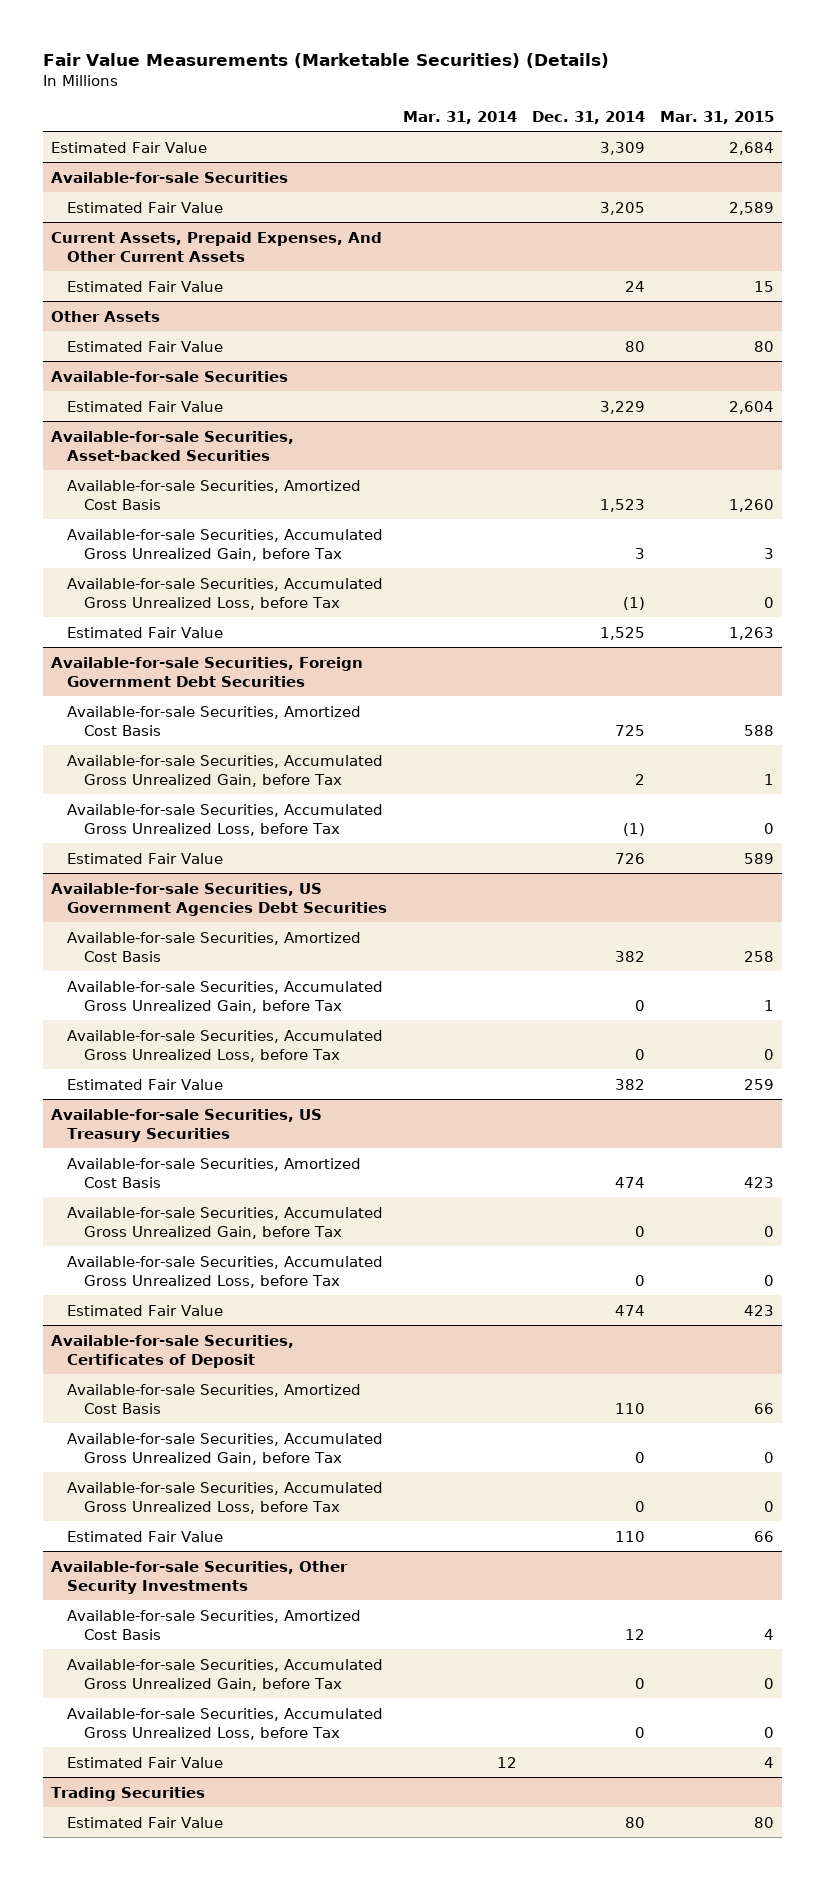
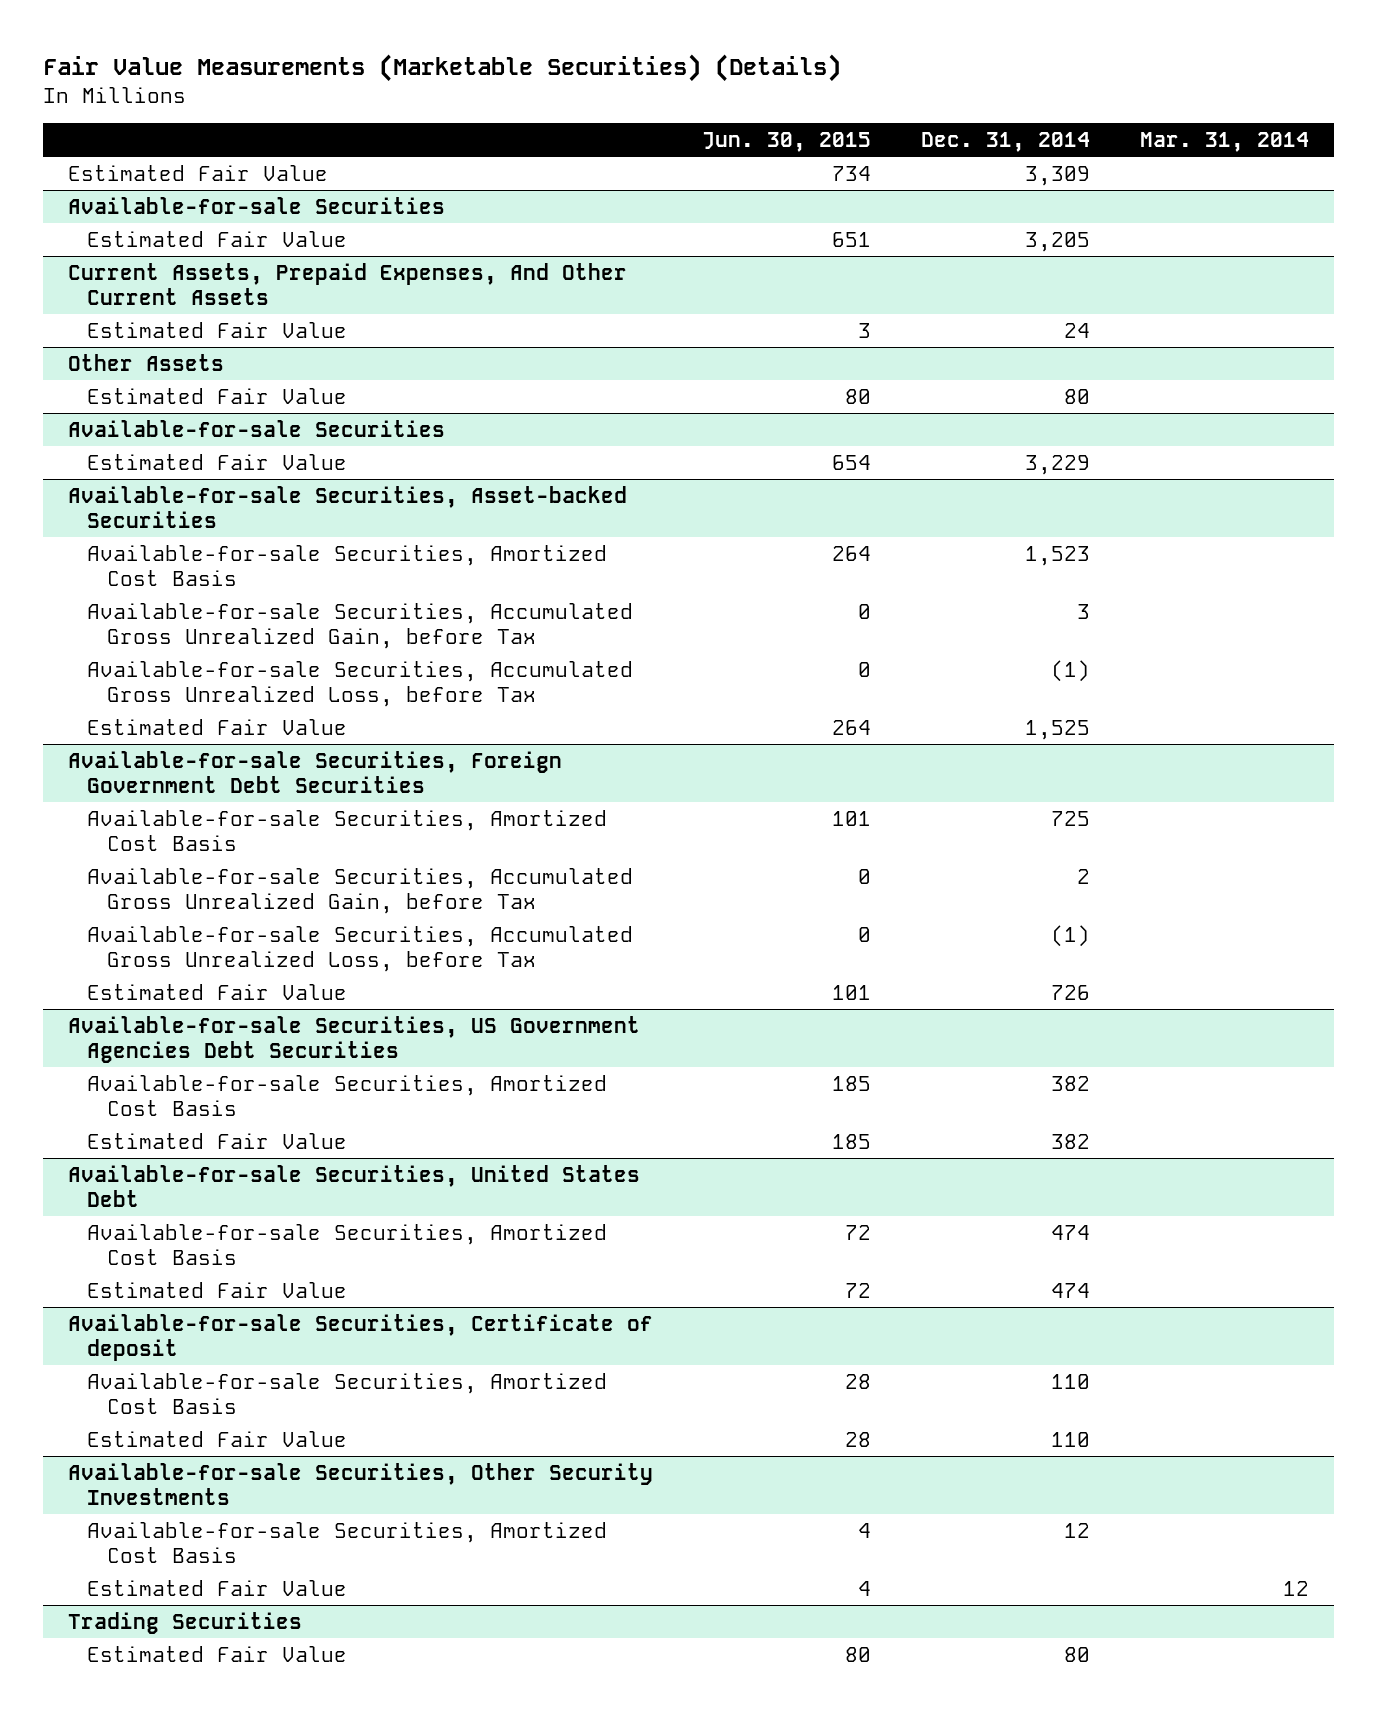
[660,110,775,124] Mar. 31, 2015 -> none
none -> [702,131,872,152] Jun. 30, 2015
[67,980,384,1013] Available-for-sale Securities, Accumulated Gross Unrealized Gain, before Tax -> none
[67,1029,384,1062] Available-for-sale Securities, Accumulated Gross Unrealized Loss, before Tax -> none
[50,1108,322,1142] Available-for-sale Securities, US Treasury Securities -> none
none -> [67,1164,640,1208] Available-for-sale Securities, United States Debt
[67,1206,384,1239] Available-for-sale Securities, Accumulated Gross Unrealized Gain, before Tax -> none
[67,1255,384,1288] Available-for-sale Securities, Accumulated Gross Unrealized Loss, before Tax -> none
[50,1334,294,1368] Available-for-sale Securities, Certificates of Deposit -> [67,1313,653,1362] Available-for-sale Securities, Certificate of deposit
[67,1432,384,1465] Available-for-sale Securities, Accumulated Gross Unrealized Gain, before Tax -> none
[67,1481,384,1514] Available-for-sale Securities, Accumulated Gross Unrealized Loss, before Tax -> none
[67,1658,384,1691] Available-for-sale Securities, Accumulated Gross Unrealized Gain, before Tax -> none
[67,1707,384,1740] Available-for-sale Securities, Accumulated Gross Unrealized Loss, before Tax -> none

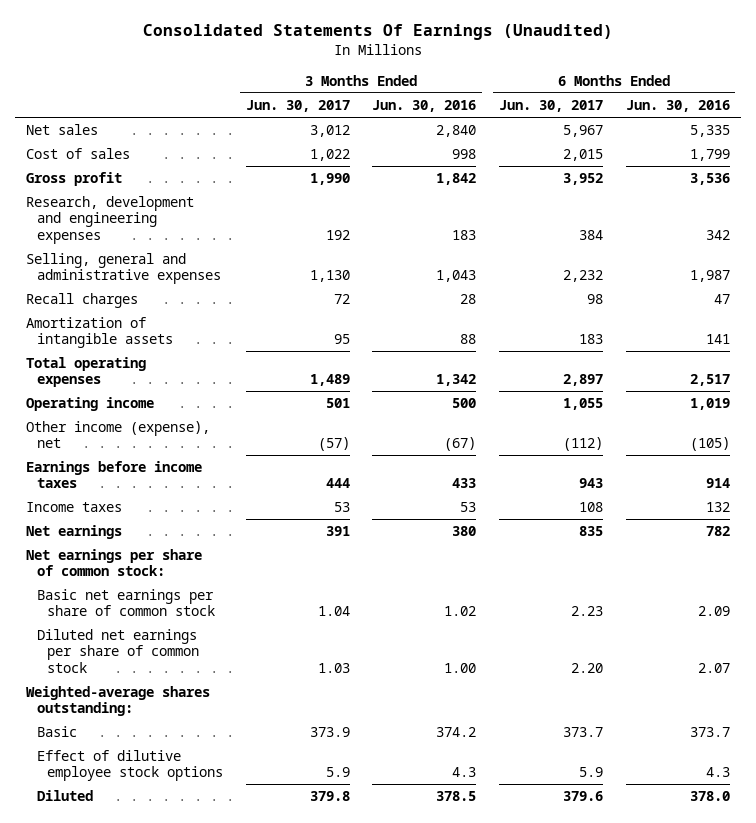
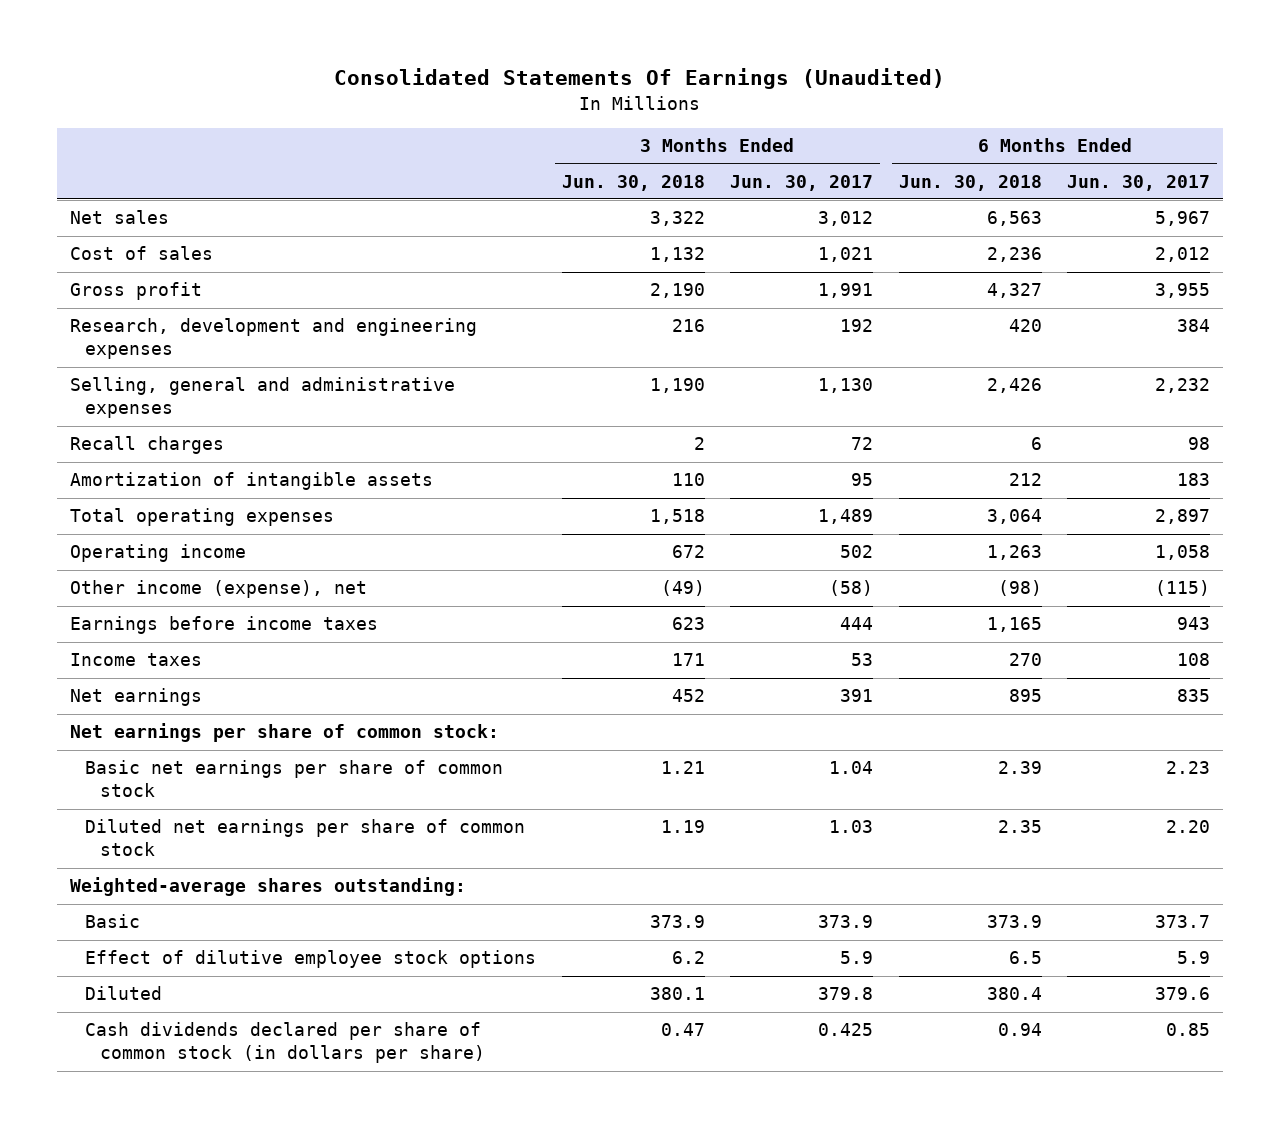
[372,99,477,112] Jun. 30, 2016 -> none
[625,99,730,112] Jun. 30, 2016 -> none
none -> [561,174,705,191] Jun. 30, 2018
none -> [898,174,1042,191] Jun. 30, 2018
[309,149,350,162] 1,022 -> [818,247,874,263] 1,021
[563,149,604,162] 2,015 -> [1155,247,1211,263] 2,012
[309,173,350,186] 1,990 -> [818,283,874,299] 1,991
[563,173,604,186] 3,952 -> [1155,283,1211,299] 3,955
[325,398,350,409] 501 -> [840,545,874,559] 502
[563,398,604,411] 1,055 -> [1155,545,1211,561] 1,058
[317,437,350,452] (57) -> [829,580,874,597] (58)
[563,437,604,452] (112) -> [1155,580,1211,597] (115)
none -> [84,1022,485,1064] Cash dividends declared per share of common stock (in dollars per share)

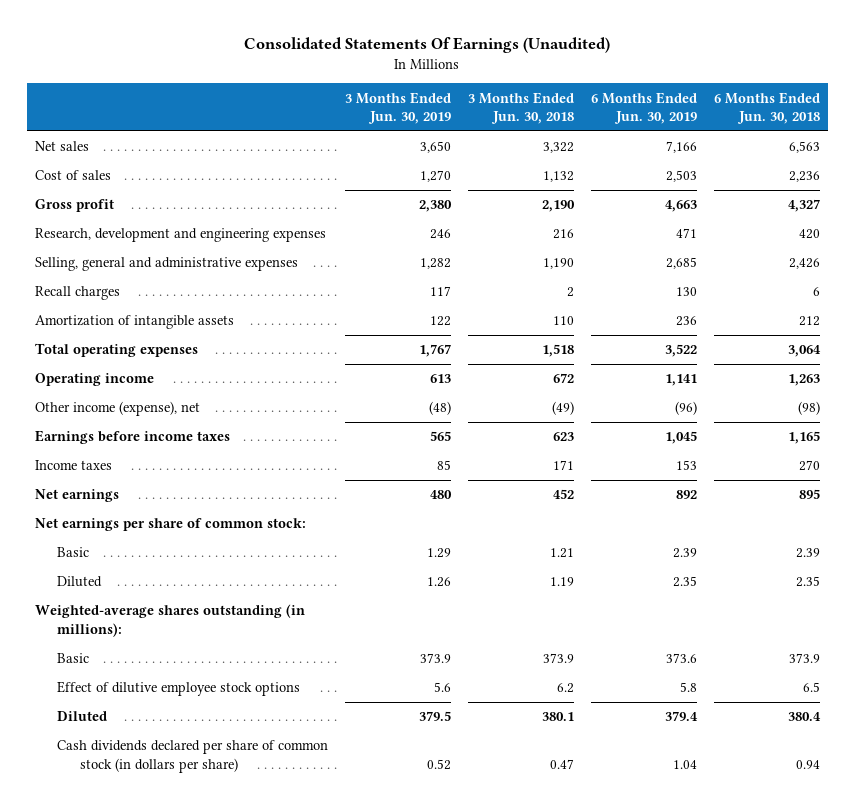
[730,174,874,191] Jun. 30, 2017 -> none
[1067,174,1211,191] Jun. 30, 2017 -> none
none -> [345,91,452,125] 3 Months Ended Jun. 30, 2019
none -> [590,91,697,125] 6 Months Ended Jun. 30, 2019
[84,760,503,798] Basic net earnings per share of common stock -> [57,547,90,558] Basic
[84,819,525,857] Diluted net earnings per share of common stock -> [57,576,103,588] Diluted
[70,877,467,897] Weighted-average shares outstanding: -> [35,604,306,637] Weighted-average shares outstanding (in millions):

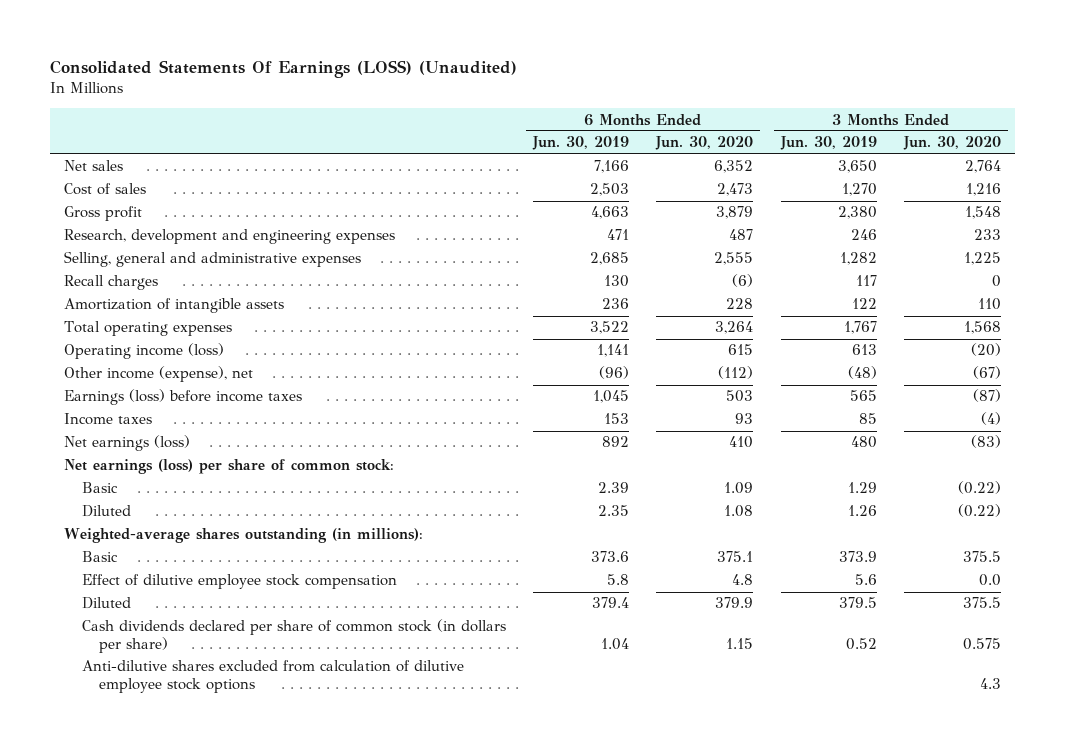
[244,37,611,54] Consolidated Statements Of Earnings (Unaudited) -> [50,60,518,79] Consolidated Statements Of Earnings (LOSS) (Unaudited)
[468,91,575,125] 3 Months Ended Jun. 30, 2018 -> none
[713,91,820,125] 6 Months Ended Jun. 30, 2018 -> none
none -> [655,136,754,151] Jun. 30, 2020
none -> [903,136,1002,151] Jun. 30, 2020
[35,373,155,387] Operating income -> [63,343,224,360] Operating income (loss)
[35,430,231,445] Earnings before income taxes -> [63,389,302,406] Earnings (loss) before income taxes
[35,489,120,503] Net earnings -> [63,435,190,452] Net earnings (loss)
[35,518,307,532] Net earnings per share of common stock: -> [63,459,394,475] Net earnings (loss) per share of common stock:
[57,681,301,697] Effect of dilutive employee stock options -> [81,574,397,590] Effect of dilutive employee stock compensation
none -> [81,660,464,694] Anti-dilutive shares excluded from calculation of dilutive employee stock options

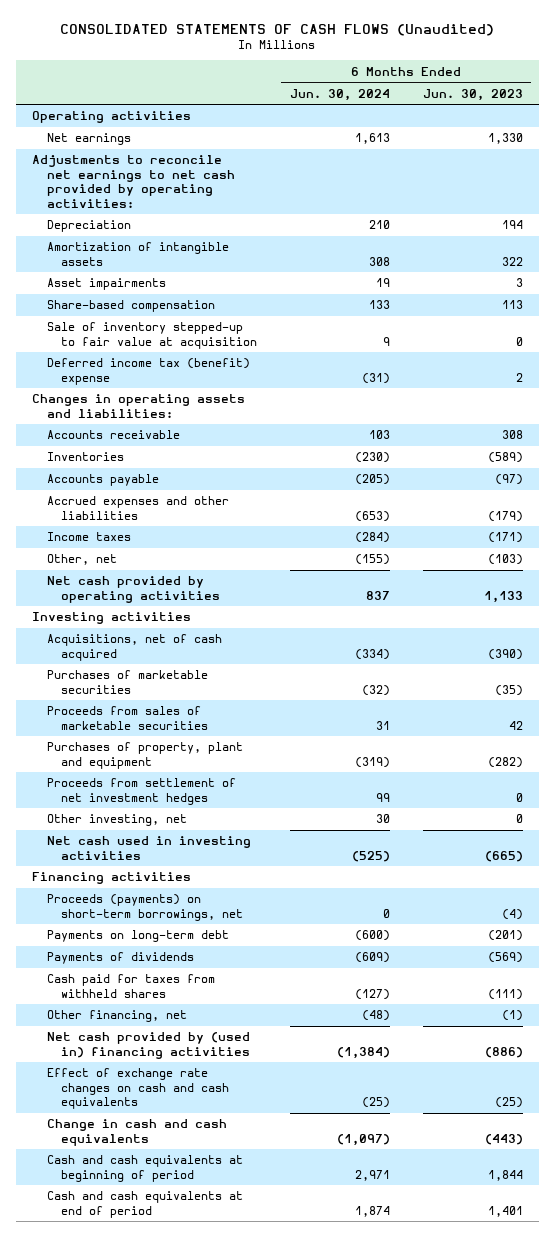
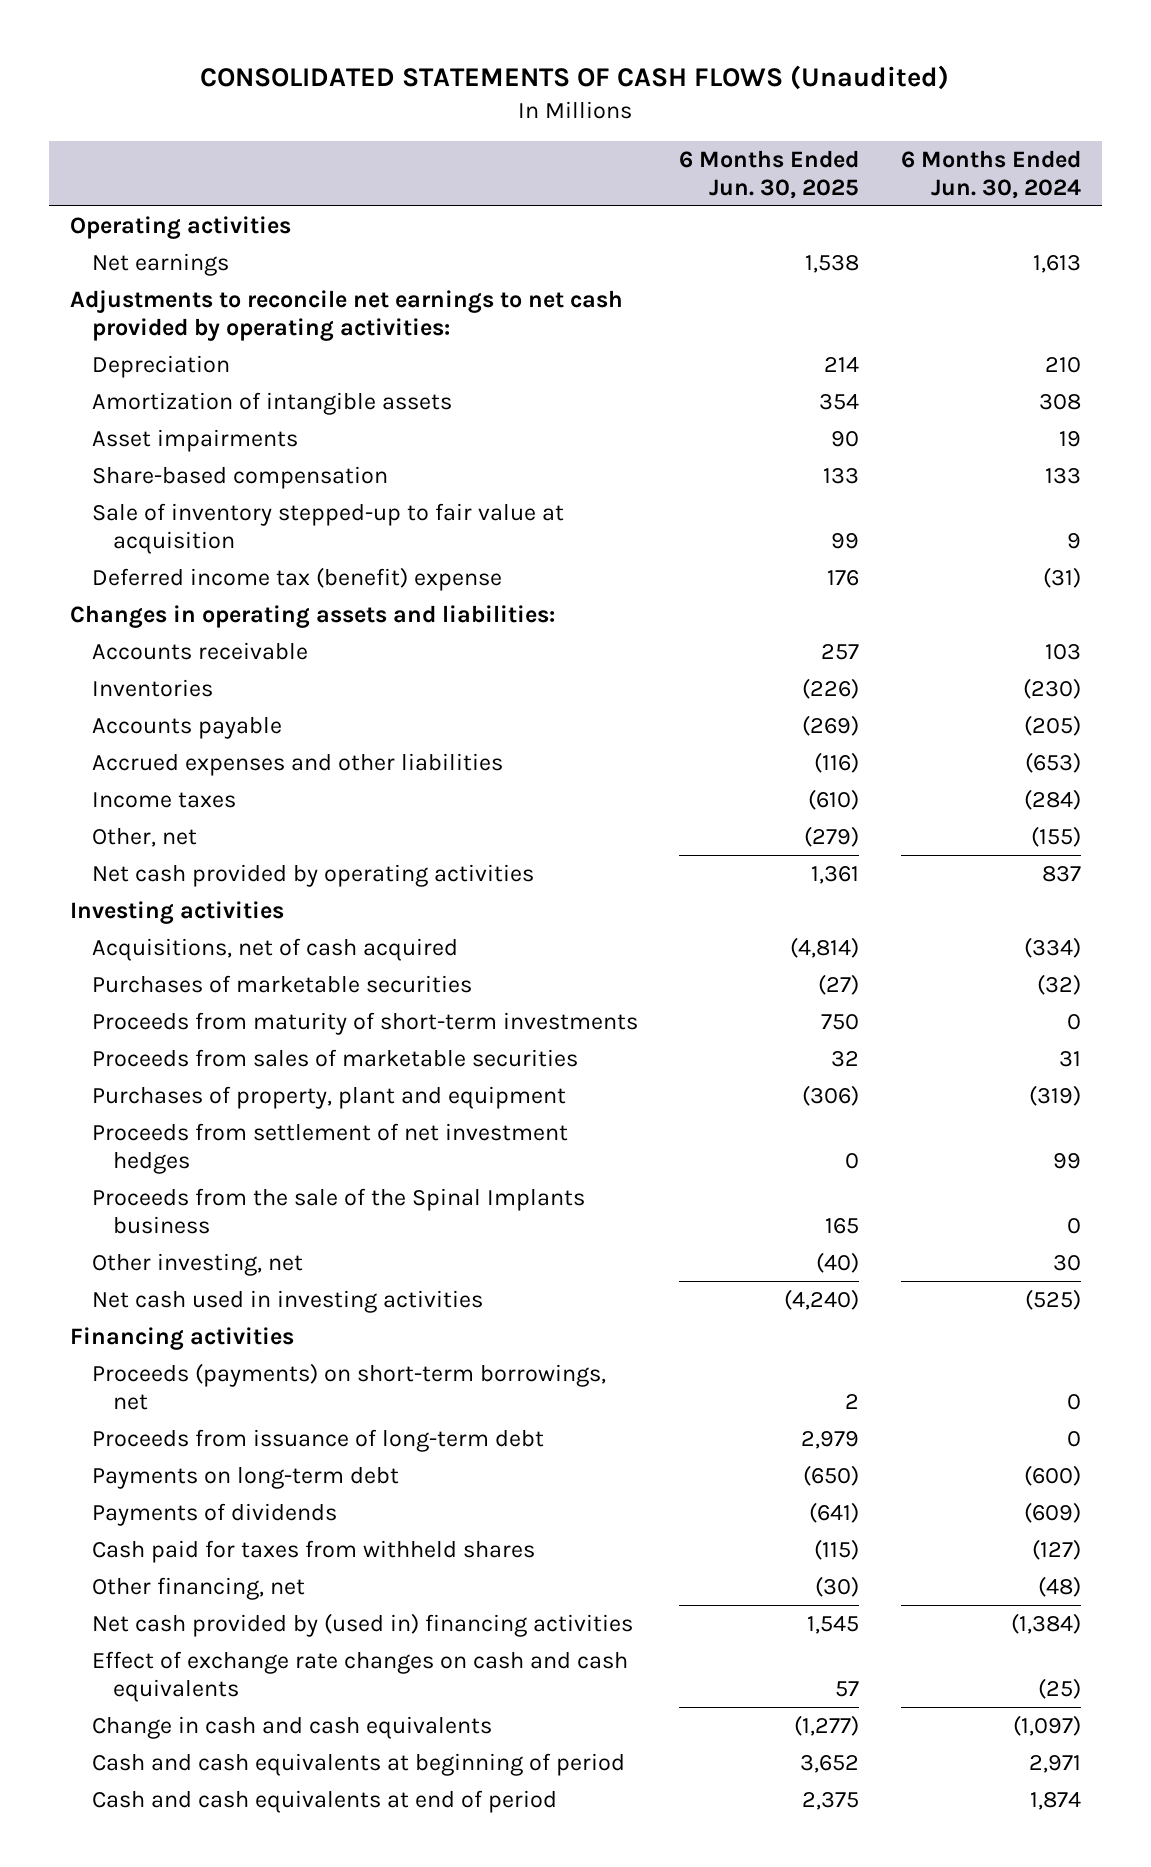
[422,88,523,101] Jun. 30, 2023 -> none
none -> [679,150,860,199] 6 Months Ended Jun. 30, 2025
none -> [91,1011,638,1035] Proceeds from maturity of short-term investments
none -> [91,1187,585,1234] Proceeds from the sale of the Spinal Implants business
none -> [91,1428,544,1452] Proceeds from issuance of long-term debt

